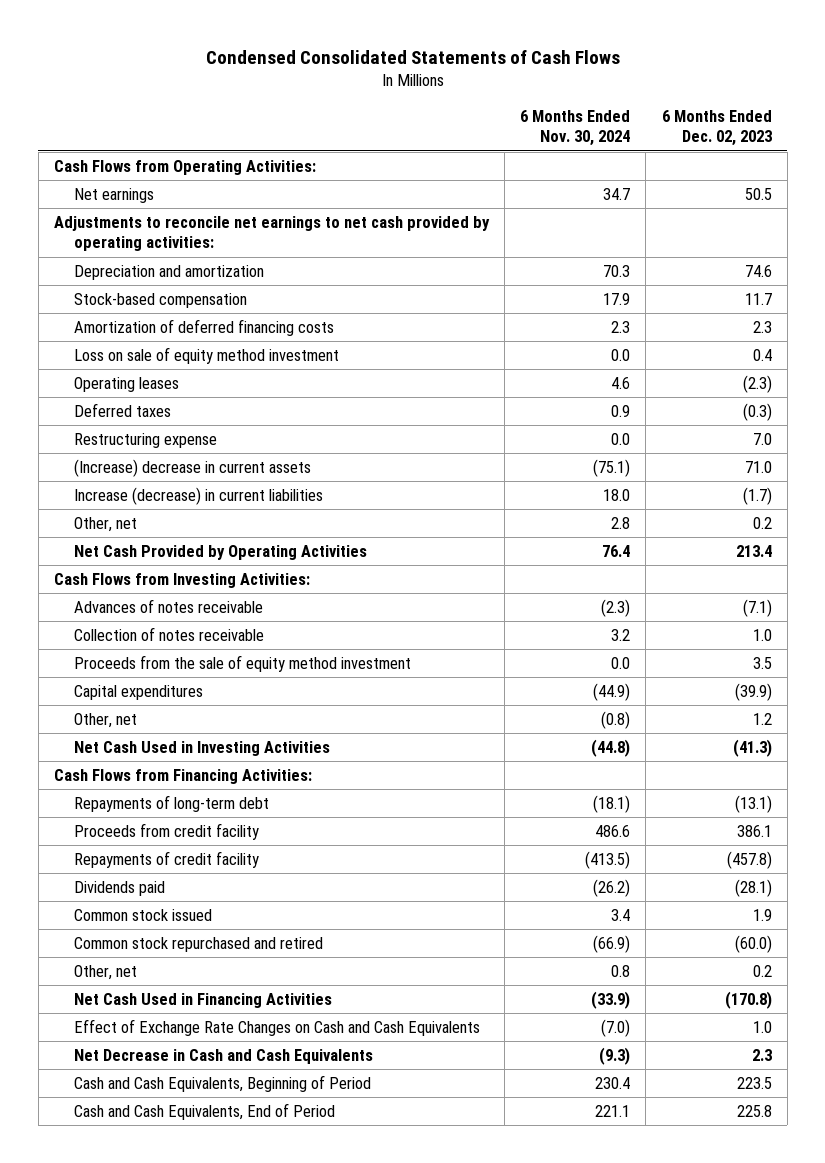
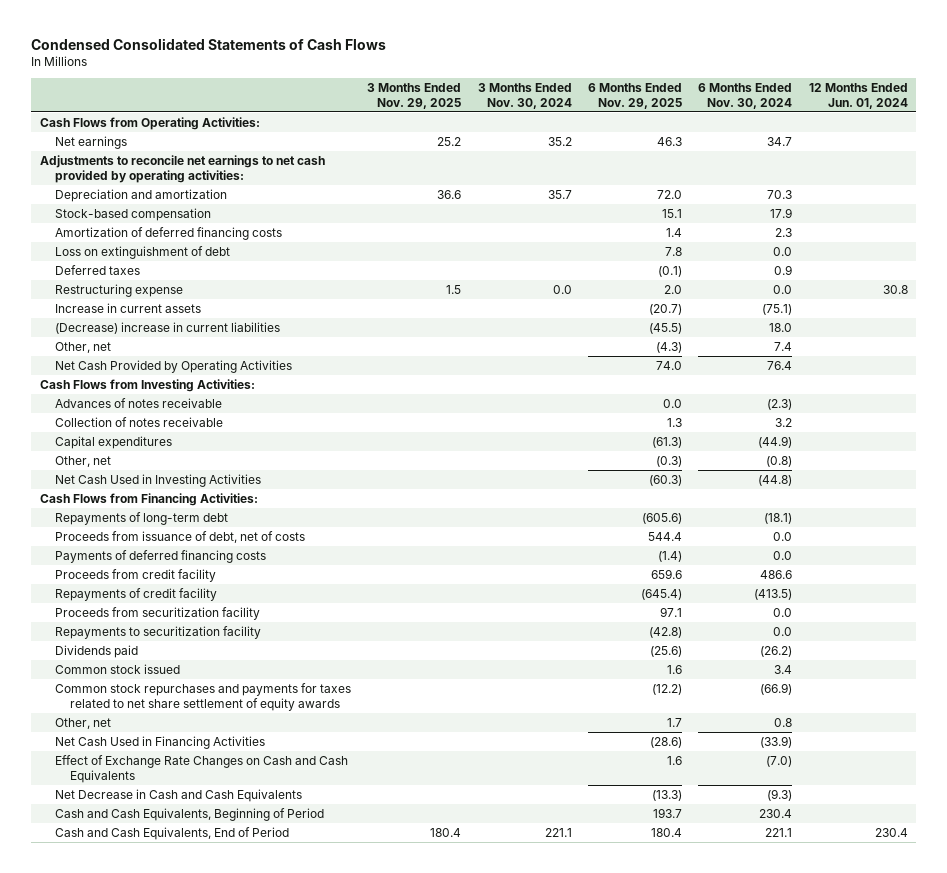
[661,109,772,147] 6 Months Ended Dec. 02, 2023 -> none
none -> [367,83,462,109] 3 Months Ended Nov. 29, 2025
none -> [477,83,572,109] 3 Months Ended Nov. 30, 2024
none -> [588,83,683,109] 6 Months Ended Nov. 29, 2025
none -> [808,83,908,109] 12 Months Ended Jun. 01, 2024
[74,346,340,364] Loss on sale of equity method investment -> none
[74,376,180,392] Operating leases -> none
none -> [54,245,230,259] Loss on extinguishment of debt
[74,458,312,477] (Increase) decrease in current assets -> [54,302,201,313] Increase in current assets
[74,486,324,505] Increase (decrease) in current liabilities -> [54,321,280,334] (Decrease) increase in current liabilities
[611,516,631,529] 2.8 -> [774,341,793,351] 7.4
[74,654,412,672] Proceeds from the sale of equity method investment -> none
none -> [54,530,305,543] Proceeds from issuance of debt, net of costs
none -> [54,549,266,563] Payments of deferred financing costs
none -> [54,606,260,620] Proceeds from securitization facility
none -> [54,625,261,639] Repayments to securitization facility
[74,936,324,952] Common stock repurchased and retired -> [54,682,351,711] Common stock repurchases and payments for taxes related to net share settlement of equity awards

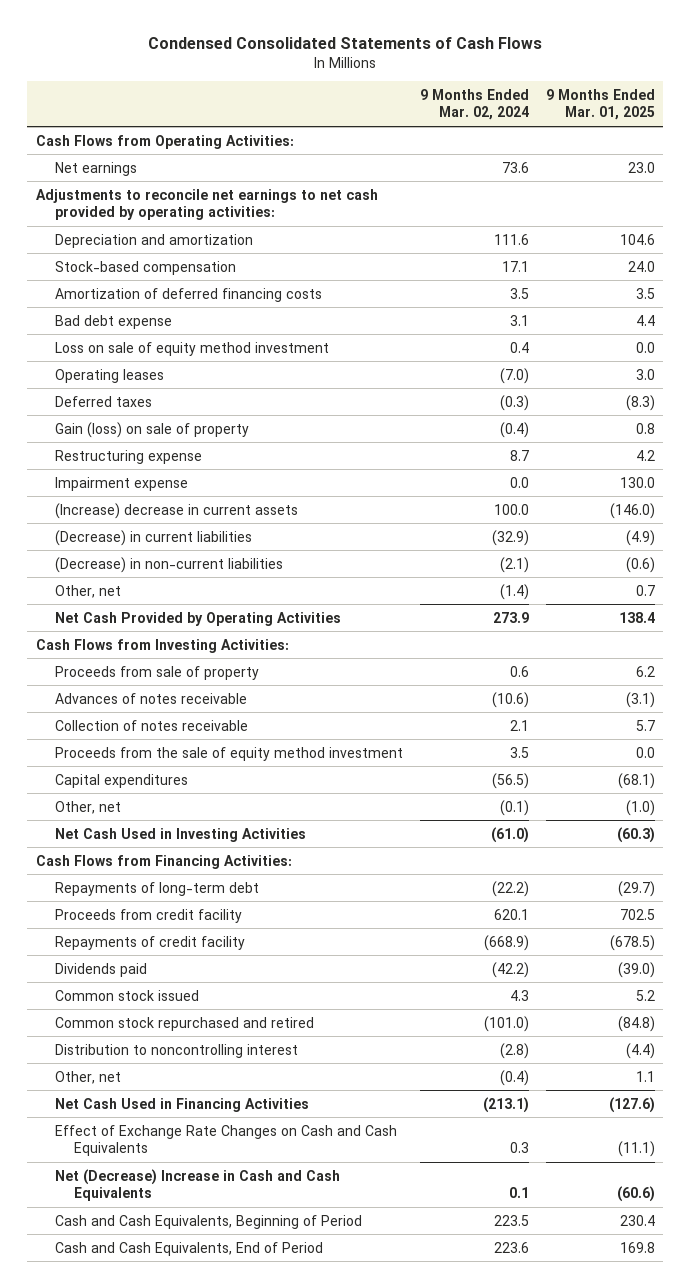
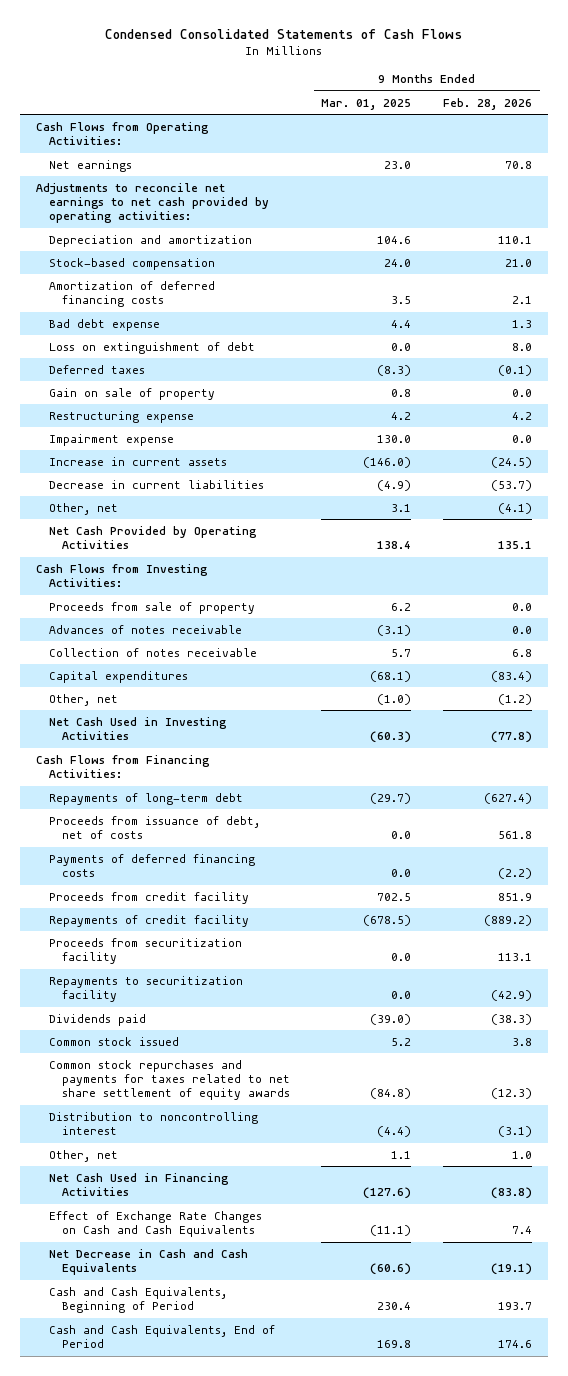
[419,88,529,121] 9 Months Ended Mar. 02, 2024 -> none
none -> [443,97,533,110] Feb. 28, 2026
[54,341,329,356] Loss on sale of equity method investment -> none
[54,368,164,383] Operating leases -> none
none -> [48,341,255,354] Loss on extinguishment of debt
[54,421,249,438] Gain (loss) on sale of property -> [48,387,215,400] Gain on sale of property
[54,556,283,573] (Decrease) in non-current liabilities -> none
[54,502,298,519] (Increase) decrease in current assets -> [48,456,227,466] Increase in current assets
[54,529,252,546] (Decrease) in current liabilities -> [48,479,264,489] Decrease in current liabilities
[635,584,655,596] 0.7 -> [391,503,412,512] 3.1
[54,746,403,761] Proceeds from the sale of equity method investment -> none
none -> [48,815,260,840] Proceeds from issuance of debt, net of costs
none -> [48,853,255,878] Payments of deferred financing costs
none -> [48,937,242,965] Proceeds from securitization facility
none -> [48,975,243,1003] Repayments to securitization facility
[54,1016,314,1031] Common stock repurchased and retired -> [48,1059,290,1101] Common stock repurchases and payments for taxes related to net share settlement of equity awards
[54,1168,340,1201] Net (Decrease) Increase in Cash and Cash Equivalents -> [48,1248,248,1276] Net Decrease in Cash and Cash Equivalents

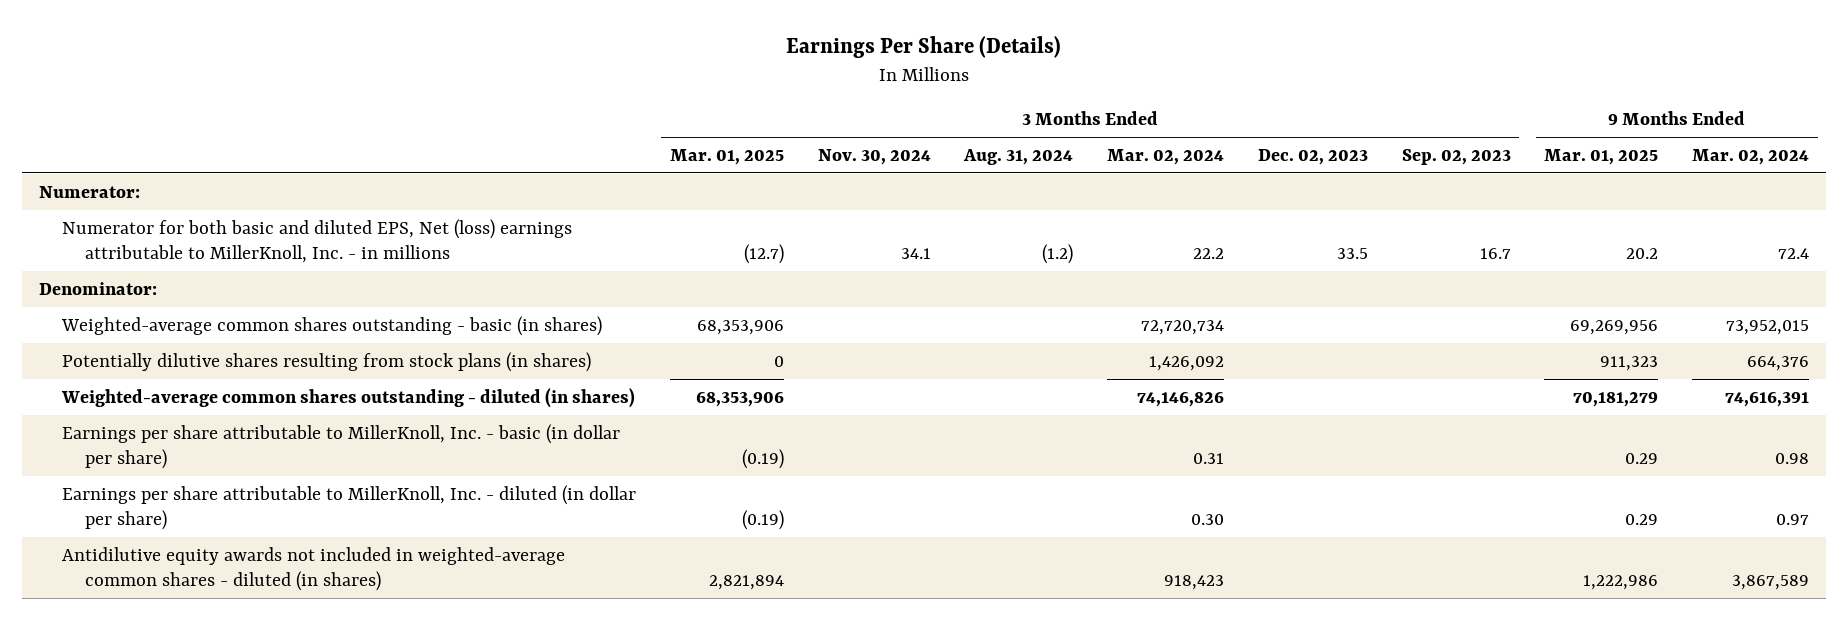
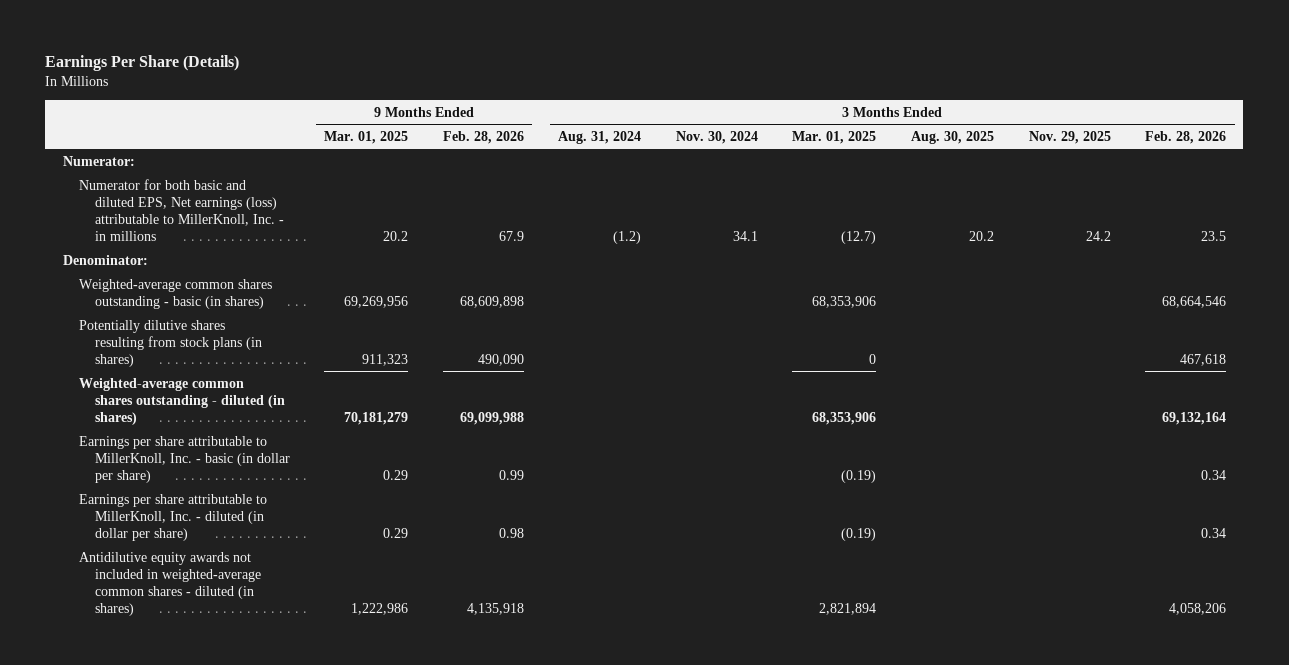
[1107,148,1225,165] Mar. 02, 2024 -> none
[1257,148,1368,165] Dec. 02, 2023 -> none
[1401,148,1511,165] Sep. 02, 2023 -> none
[1692,148,1810,165] Mar. 02, 2024 -> none
none -> [442,130,524,144] Feb. 28, 2026
none -> [910,130,994,144] Aug. 30, 2025
none -> [1028,130,1111,144] Nov. 29, 2025
none -> [1145,130,1227,144] Feb. 28, 2026
[62,218,573,263] Numerator for both basic and diluted EPS, Net (loss) earnings attributable to MillerKnoll, Inc. - in millions -> [78,178,284,241] Numerator for both basic and diluted EPS, Net earnings (loss) attributable to MillerKnoll, Inc. - in millions

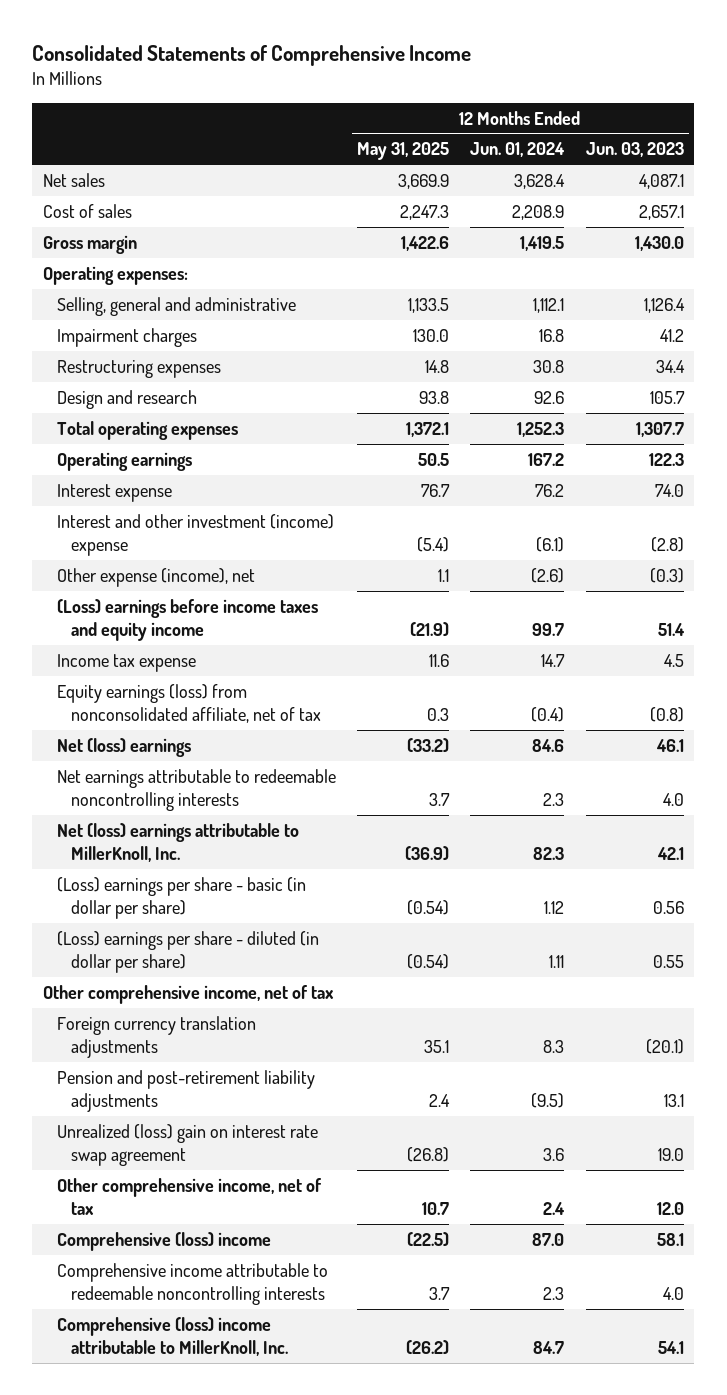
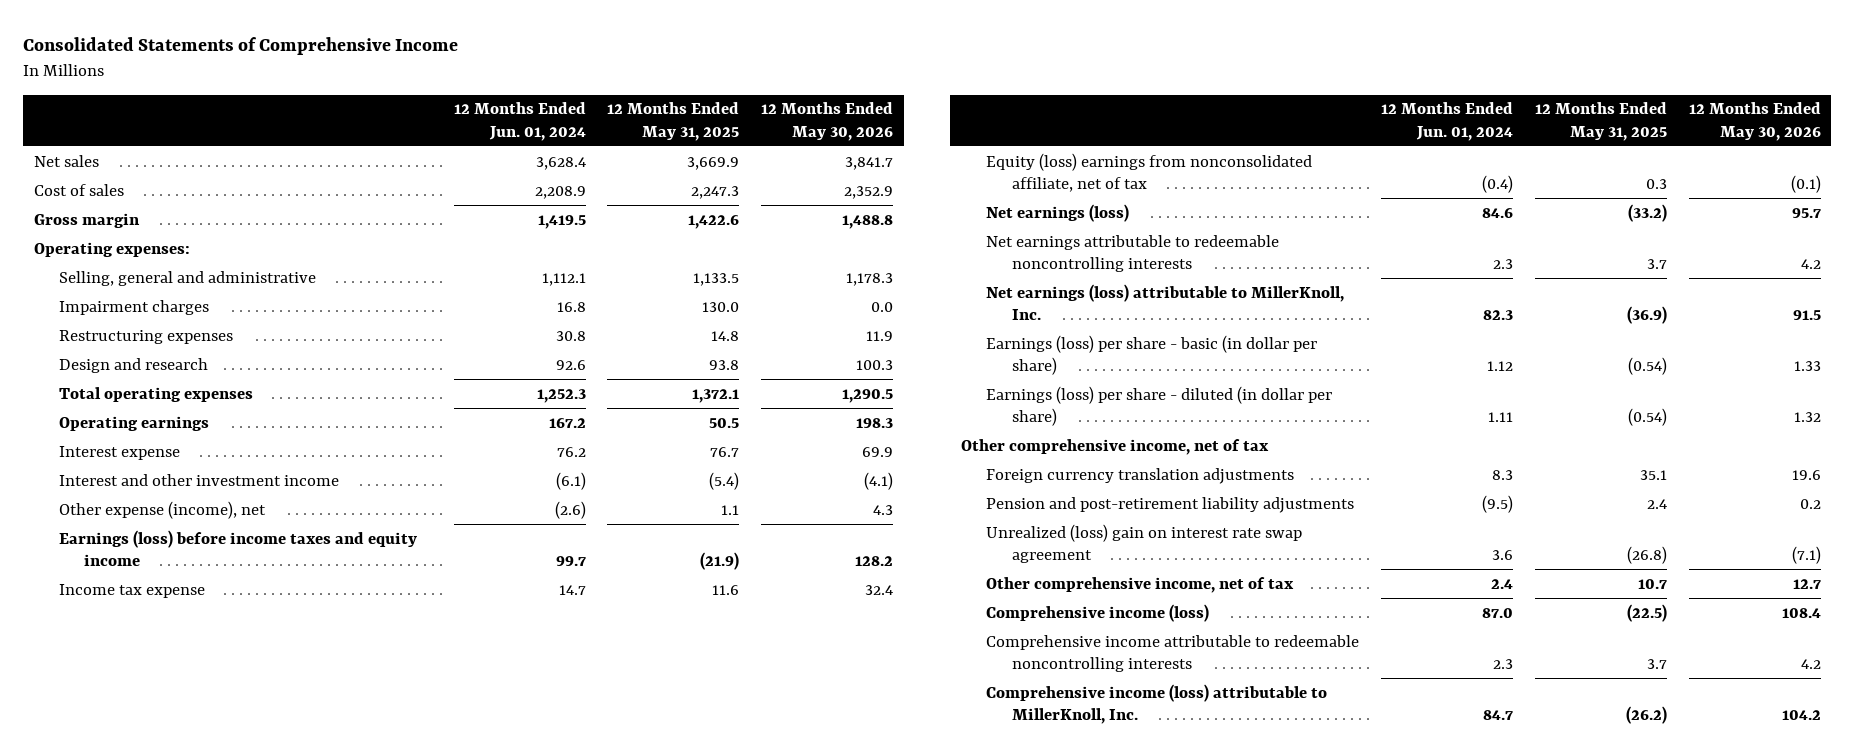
[585,142,684,158] Jun. 03, 2023 -> none
none -> [761,102,894,141] 12 Months Ended May 30, 2026
[56,513,334,556] Interest and other investment (income) expense -> [58,473,339,486] Interest and other investment income
[56,598,318,641] (Loss) earnings before income taxes and equity income -> [58,529,417,567] Earnings (loss) before income taxes and equity income
[56,683,321,723] Equity earnings (loss) from nonconsolidated affiliate, net of tax -> [986,152,1313,193] Equity (loss) earnings from nonconsolidated affiliate, net of tax
[56,737,191,757] Net (loss) earnings -> [986,203,1130,222] Net earnings (loss)
[56,822,299,862] Net (loss) earnings attributable to MillerKnoll, Inc. -> [986,283,1345,321] Net earnings (loss) attributable to MillerKnoll, Inc.
[56,876,306,919] (Loss) earnings per share - basic (in dollar per share) -> [986,334,1318,376] Earnings (loss) per share - basic (in dollar per share)
[56,930,319,973] (Loss) earnings per share - diluted (in dollar per share) -> [986,385,1333,427] Earnings (loss) per share - diluted (in dollar per share)
[56,1231,271,1251] Comprehensive (loss) income -> [986,603,1210,622] Comprehensive income (loss)
[56,1316,288,1356] Comprehensive (loss) income attributable to MillerKnoll, Inc. -> [986,683,1328,725] Comprehensive income (loss) attributable to MillerKnoll, Inc.

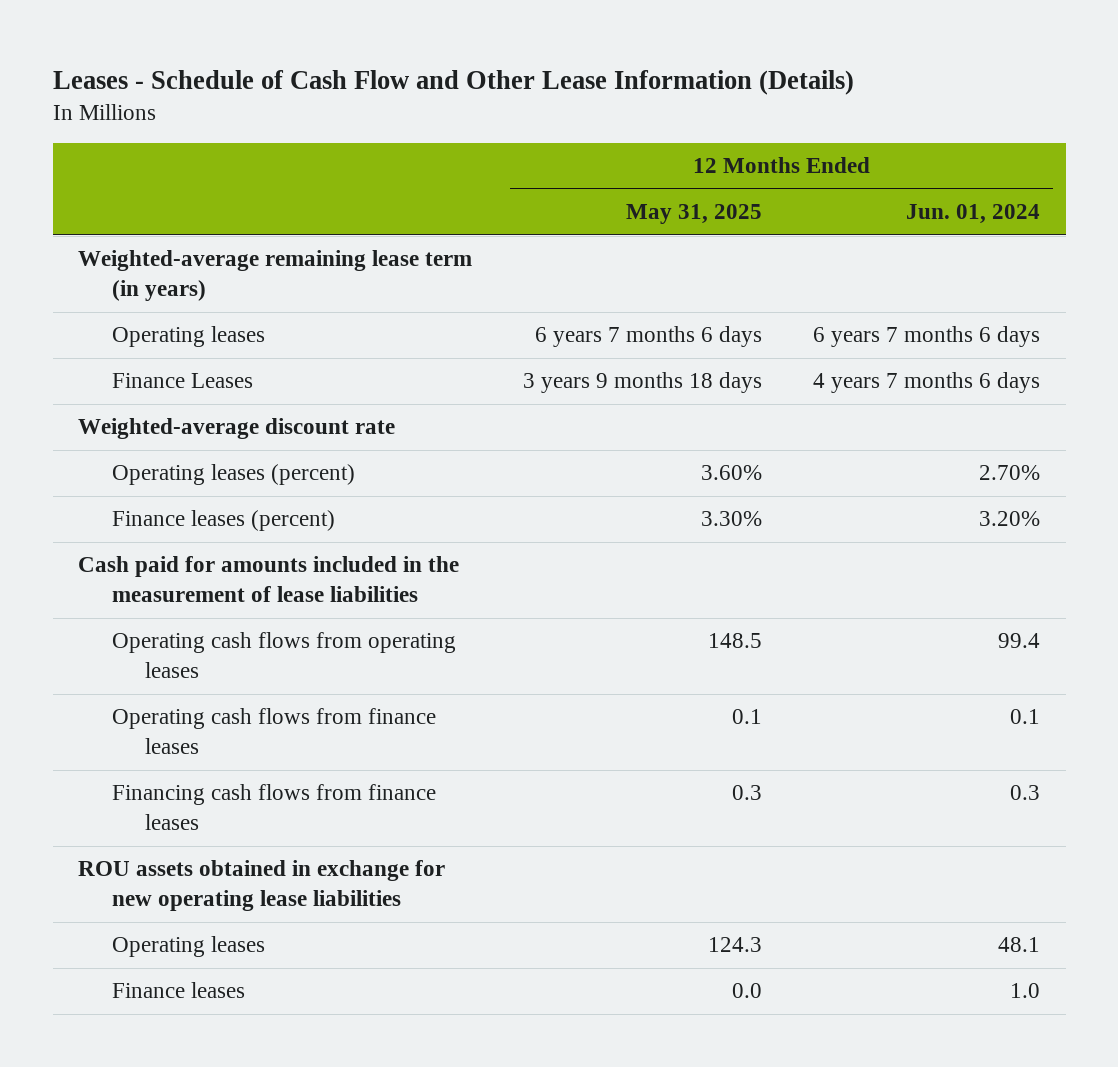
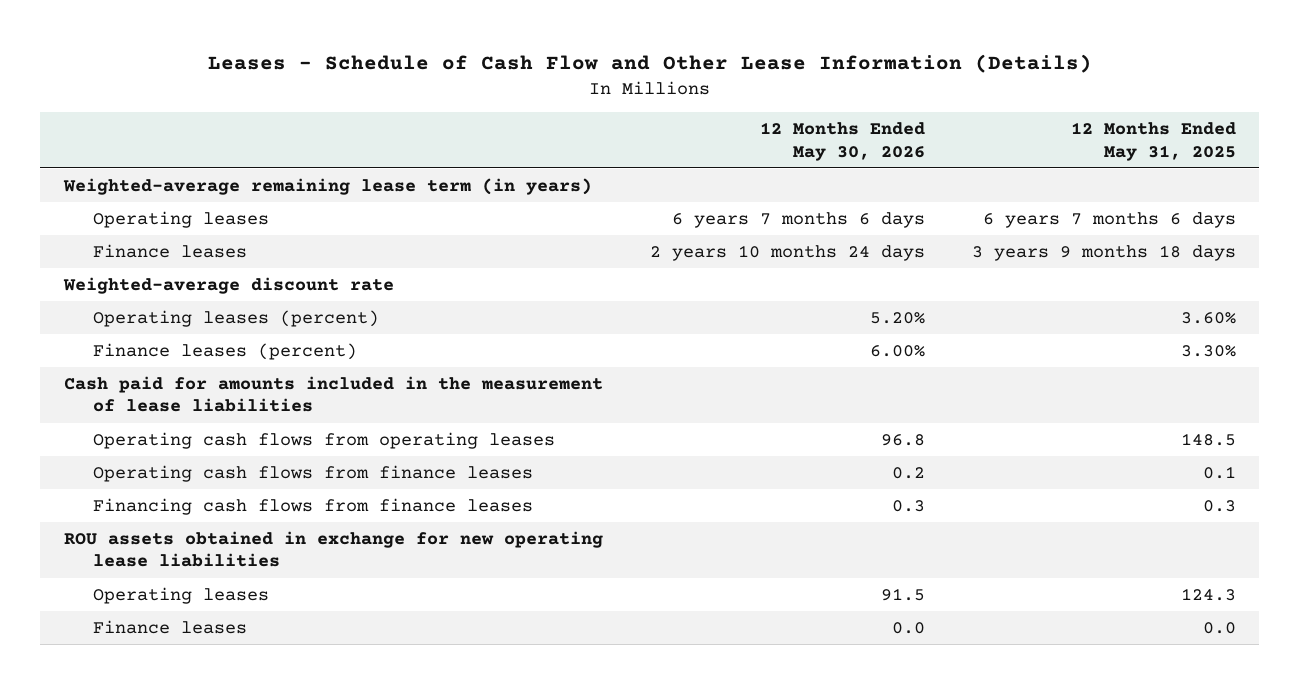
[906,204,1041,225] Jun. 01, 2024 -> none
none -> [759,122,925,161] 12 Months Ended May 30, 2026
[111,373,253,389] Finance Leases -> [93,243,248,258] Finance leases

